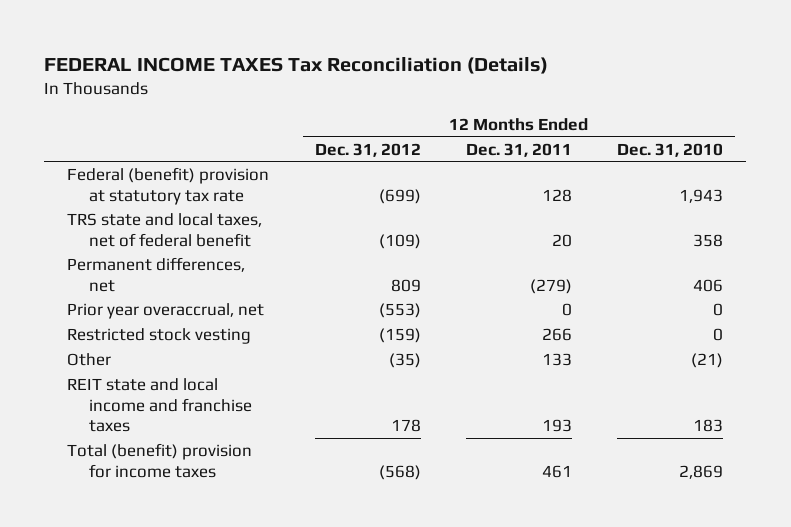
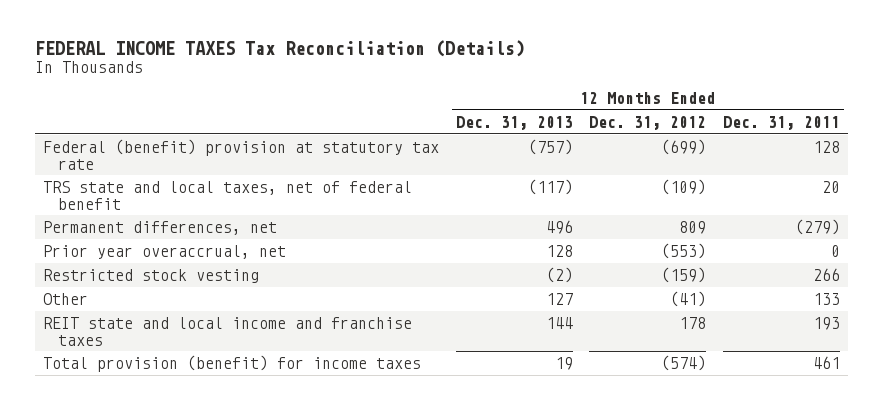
[617,142,724,157] Dec. 31, 2010 -> none
none -> [455,115,573,130] Dec. 31, 2013
[388,353,421,369] (35) -> [670,290,707,307] (41)
[67,443,253,478] Total (benefit) provision for income taxes -> [43,354,422,372] Total provision (benefit) for income taxes
[378,464,421,480] (568) -> [661,354,707,371] (574)

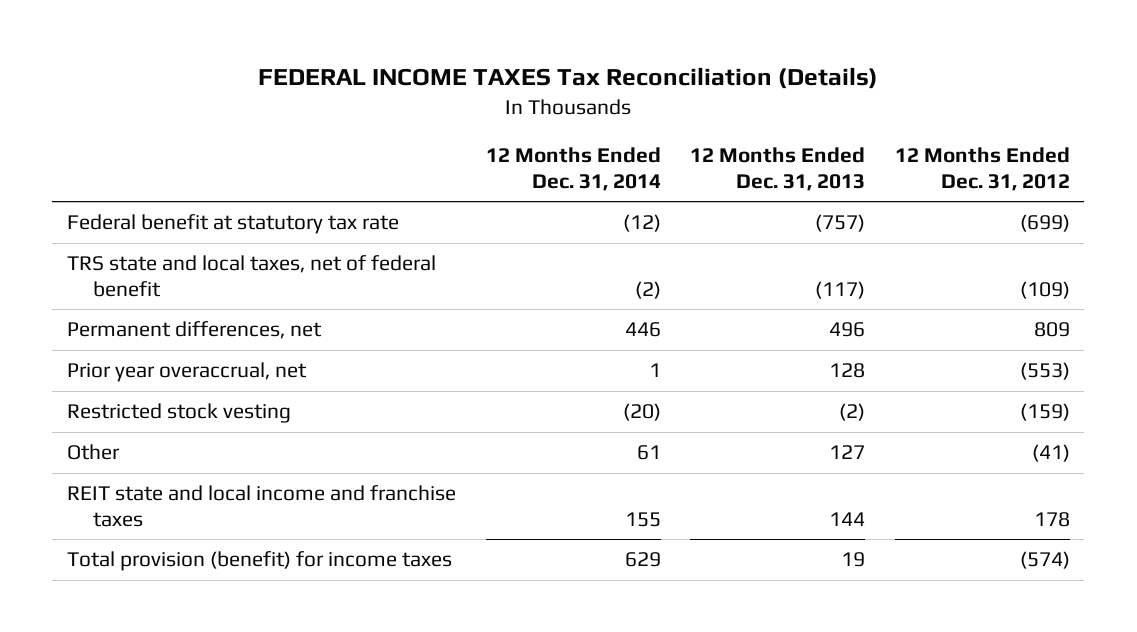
[722,115,840,130] Dec. 31, 2011 -> none
none -> [485,147,661,191] 12 Months Ended Dec. 31, 2014
[43,138,440,170] Federal (benefit) provision at statutory tax rate -> [67,214,400,235] Federal benefit at statutory tax rate

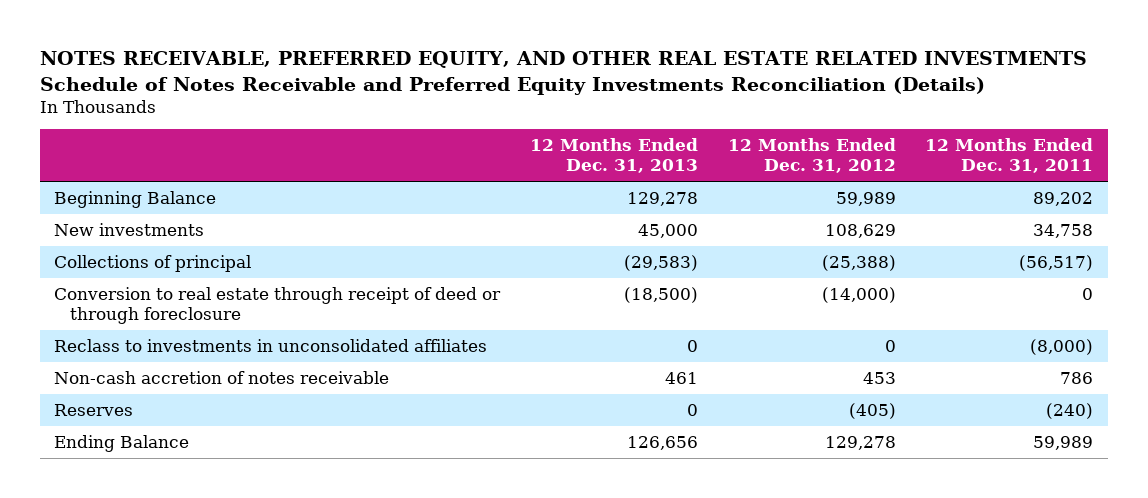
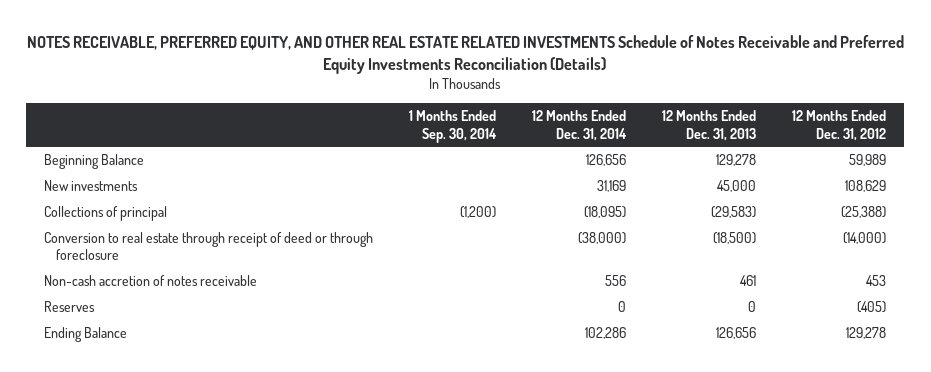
[925,137,1094,174] 12 Months Ended Dec. 31, 2011 -> none
none -> [409,110,498,143] 1 Months Ended Sep. 30, 2014
none -> [532,110,628,141] 12 Months Ended Dec. 31, 2014
[54,338,488,352] Reclass to investments in unconsolidated affiliates -> none

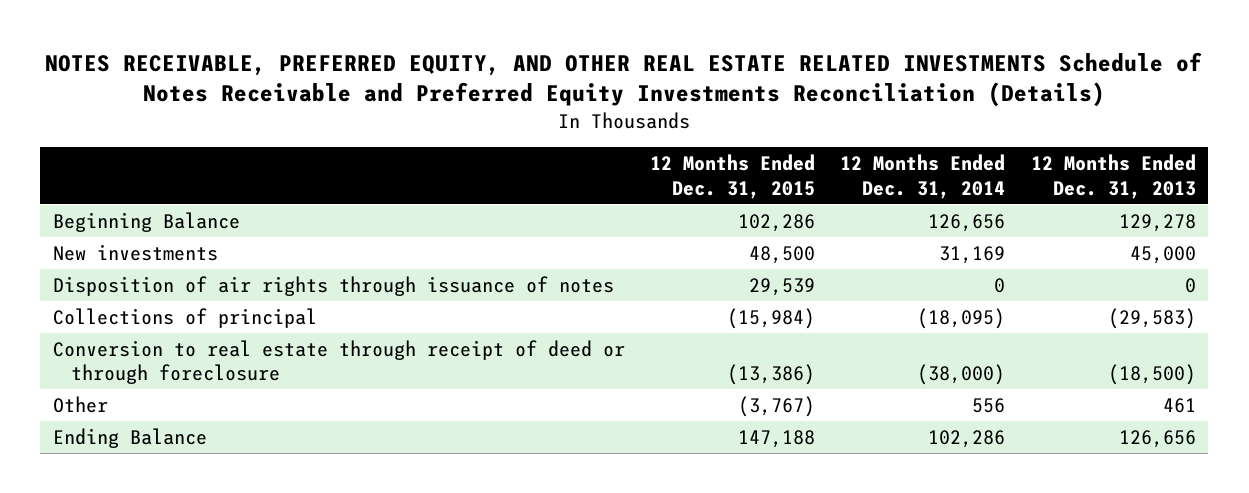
[409,110,498,143] 1 Months Ended Sep. 30, 2014 -> none
[792,110,887,141] 12 Months Ended Dec. 31, 2012 -> none
none -> [650,153,816,199] 12 Months Ended Dec. 31, 2015
none -> [53,275,615,296] Disposition of air rights through issuance of notes
[44,301,96,313] Reserves -> none
[44,275,258,287] Non-cash accretion of notes receivable -> [53,395,109,413] Other

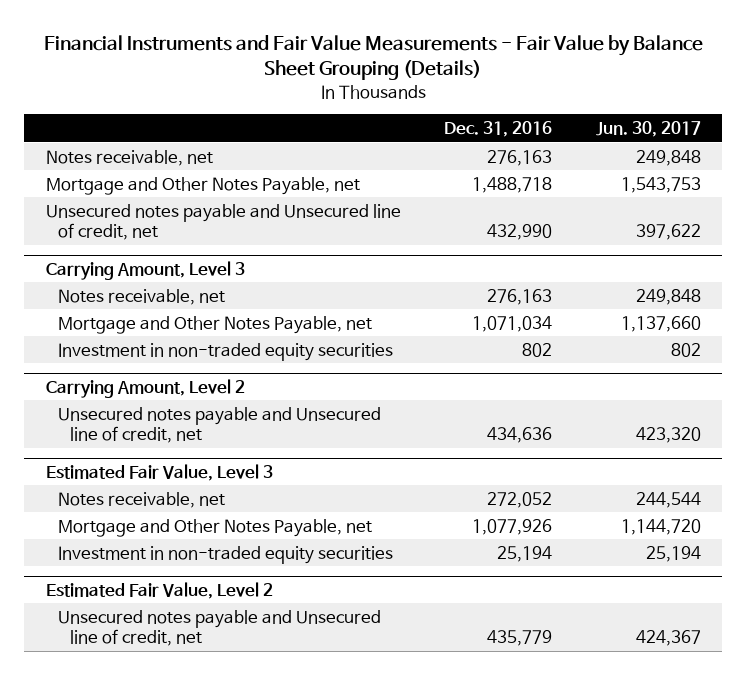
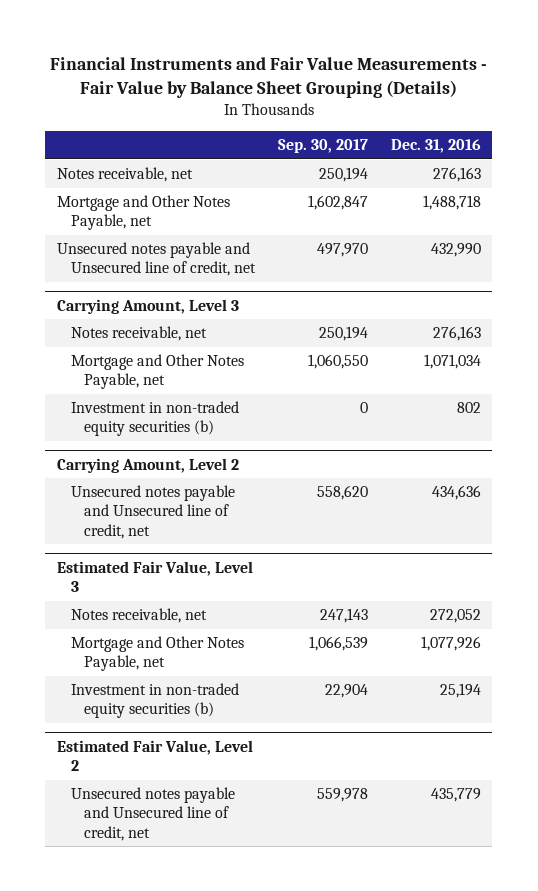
[595,120,701,137] Jun. 30, 2017 -> none
none -> [277,139,368,154] Sep. 30, 2017
[57,342,393,361] Investment in non-traded equity securities -> [70,401,239,437] Investment in non-traded equity securities (b)
[57,545,393,564] Investment in non-traded equity securities -> [70,683,239,719] Investment in non-traded equity securities (b)

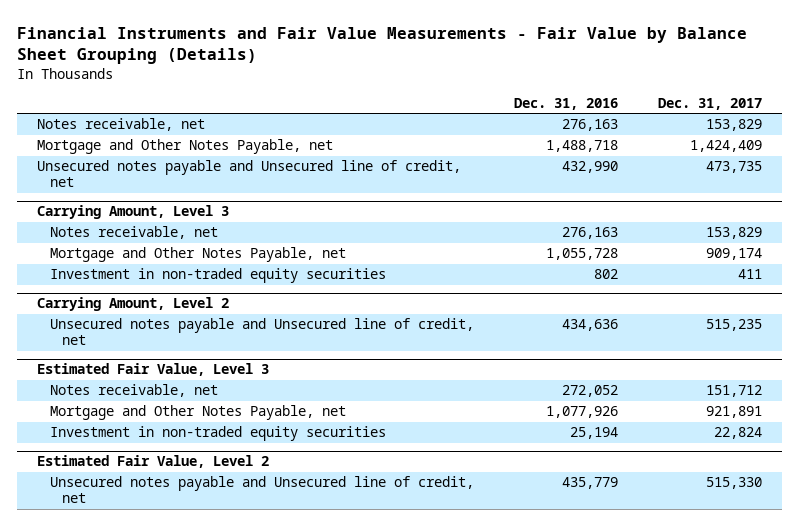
[277,139,368,154] Sep. 30, 2017 -> none
none -> [658,97,763,110] Dec. 31, 2017
[423,354,481,370] 1,071,034 -> [545,248,618,261] 1,055,728
[70,401,239,437] Investment in non-traded equity securities (b) -> [49,268,386,284] Investment in non-traded equity securities
[70,683,239,719] Investment in non-traded equity securities (b) -> [49,426,386,442] Investment in non-traded equity securities

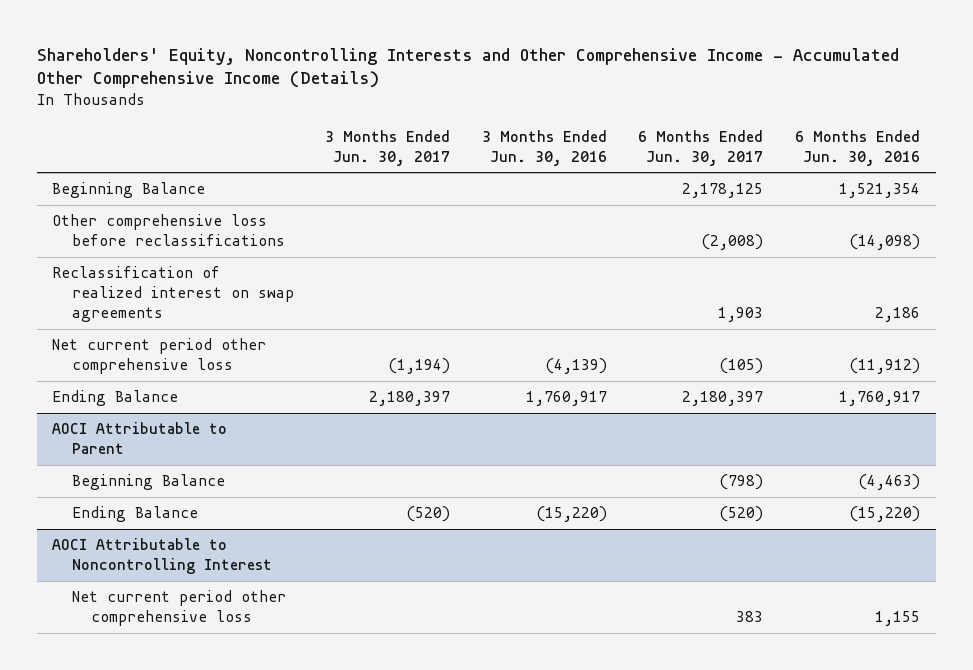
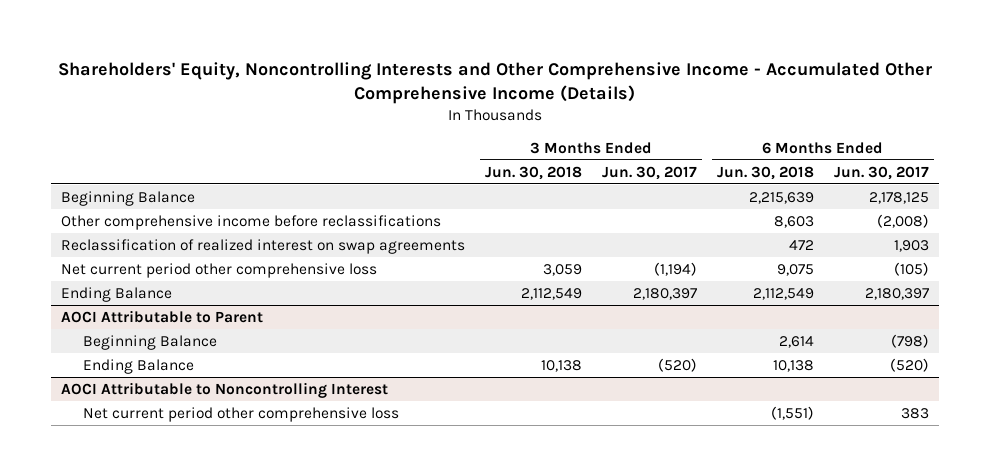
[481,129,607,166] 3 Months Ended Jun. 30, 2016 -> none
[795,129,921,166] 6 Months Ended Jun. 30, 2016 -> none
none -> [484,165,582,180] Jun. 30, 2018
none -> [717,165,815,180] Jun. 30, 2018
[52,214,285,247] Other comprehensive loss before reclassifications -> [60,214,441,230] Other comprehensive income before reclassifications

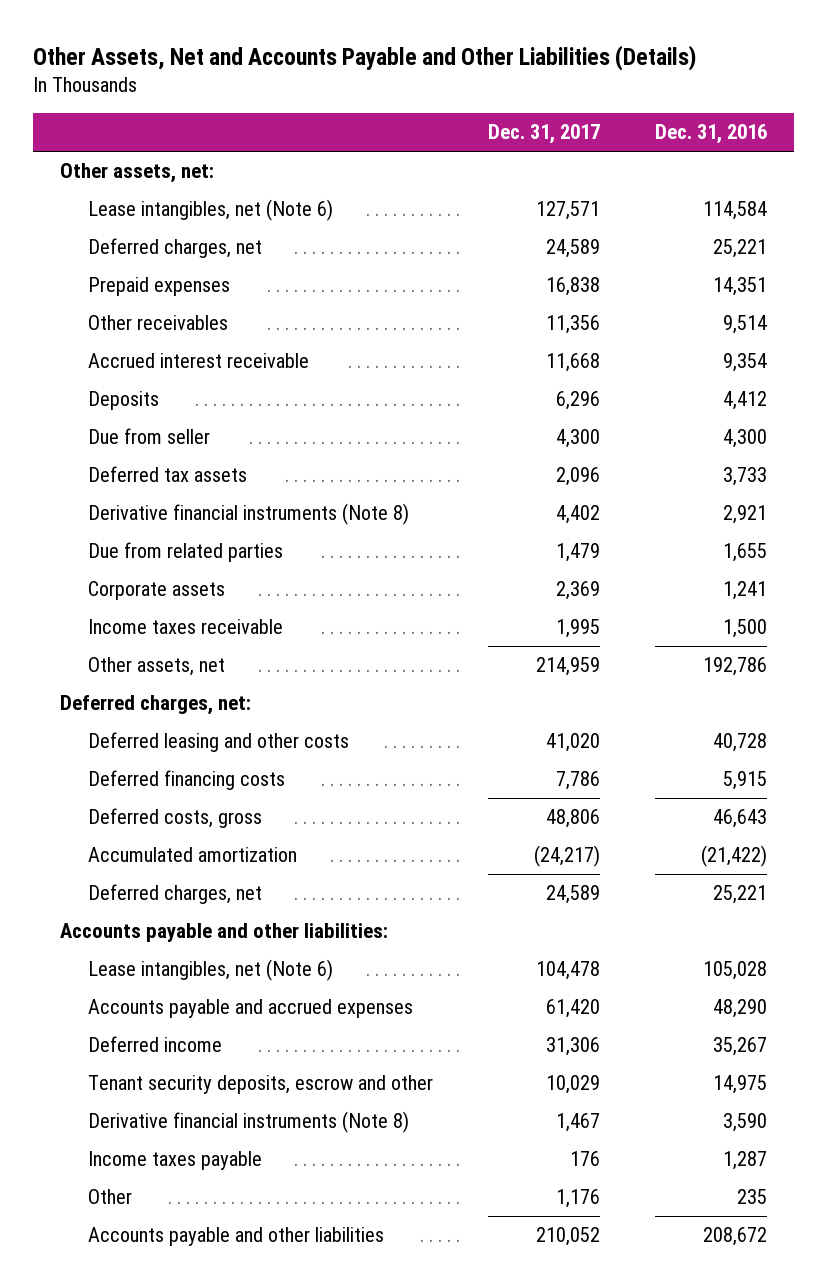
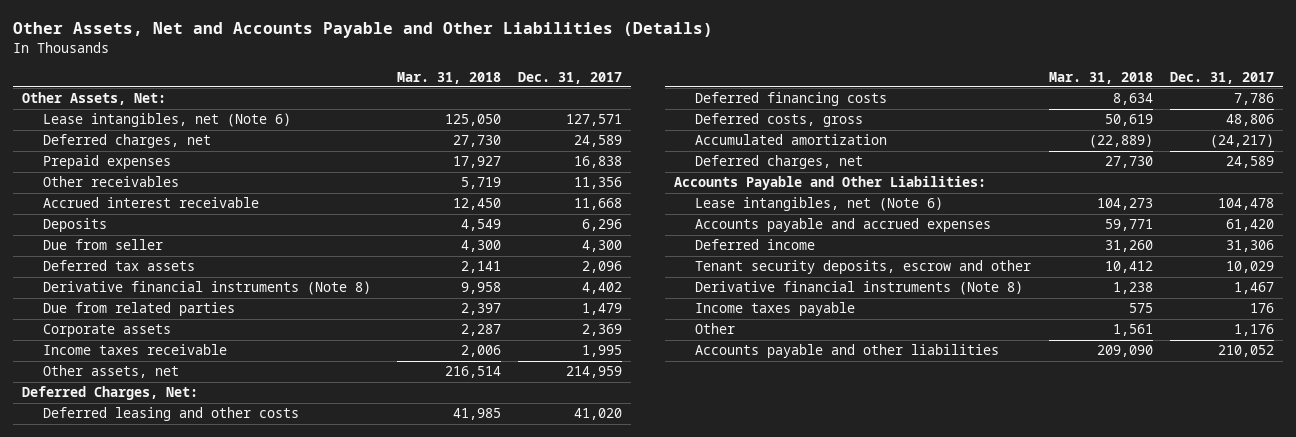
[654,124,767,145] Dec. 31, 2016 -> none
none -> [396,71,501,84] Mar. 31, 2018
[60,163,215,184] Other assets, net: -> [21,92,166,106] Other Assets, Net:
[60,695,252,716] Deferred charges, net: -> [21,386,198,401] Deferred Charges, Net:
[60,923,389,943] Accounts payable and other liabilities: -> [673,176,986,191] Accounts Payable and Other Liabilities:

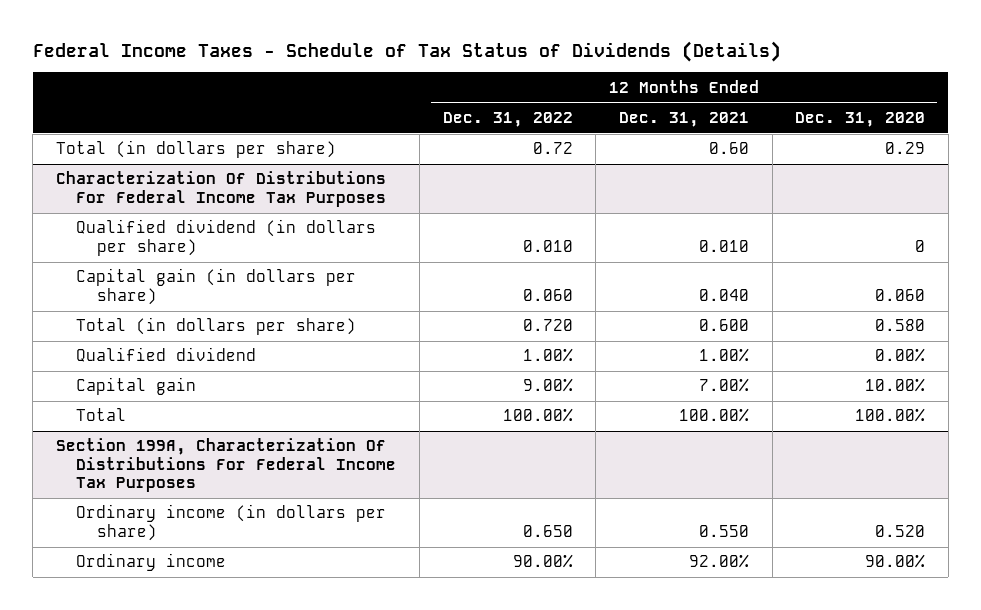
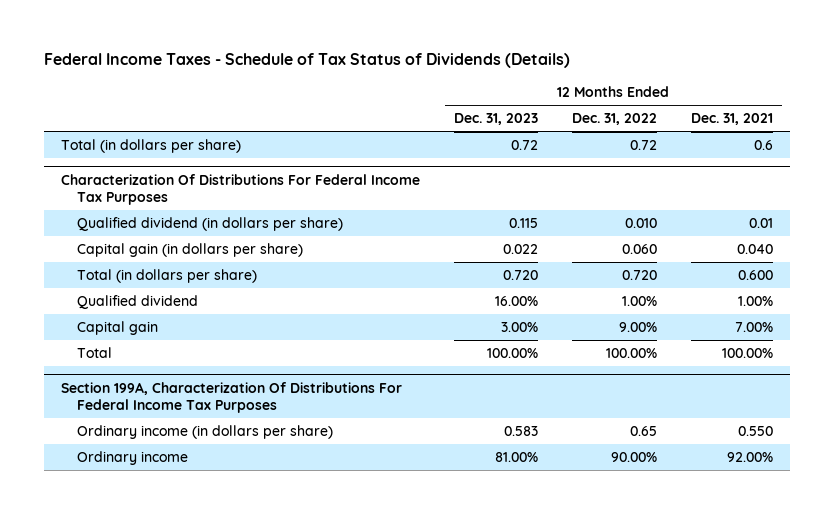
[795,111,926,127] Dec. 31, 2020 -> none
none -> [453,113,538,126] Dec. 31, 2023
[708,142,749,155] 0.60 -> [753,139,773,150] 0.6
[698,239,749,252] 0.010 -> [748,217,773,228] 0.01
[522,524,573,537] 0.650 -> [629,425,657,436] 0.65

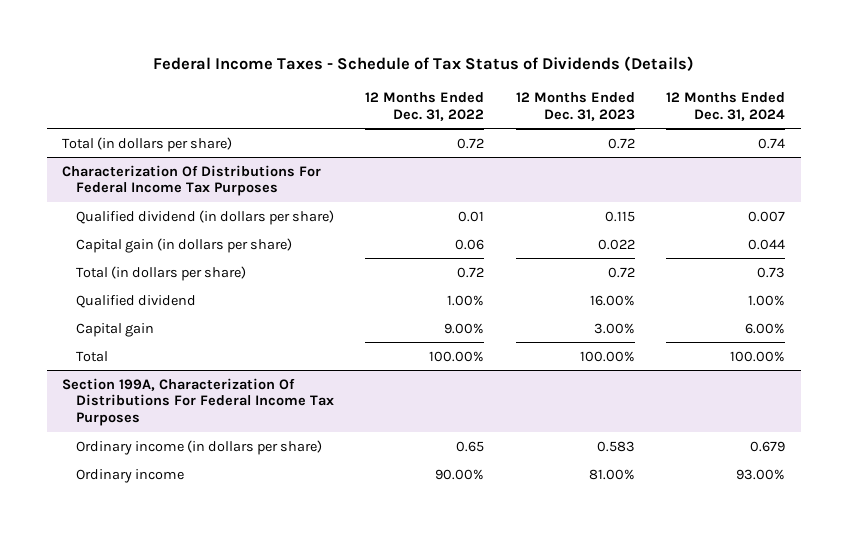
[690,113,773,126] Dec. 31, 2021 -> none
none -> [666,92,786,121] 12 Months Ended Dec. 31, 2024
[624,217,657,228] 0.010 -> [458,210,485,222] 0.01
[621,243,657,254] 0.060 -> [455,238,485,250] 0.06
[502,269,538,280] 0.720 -> [607,266,635,278] 0.72
[621,269,657,280] 0.720 -> [457,266,485,278] 0.72

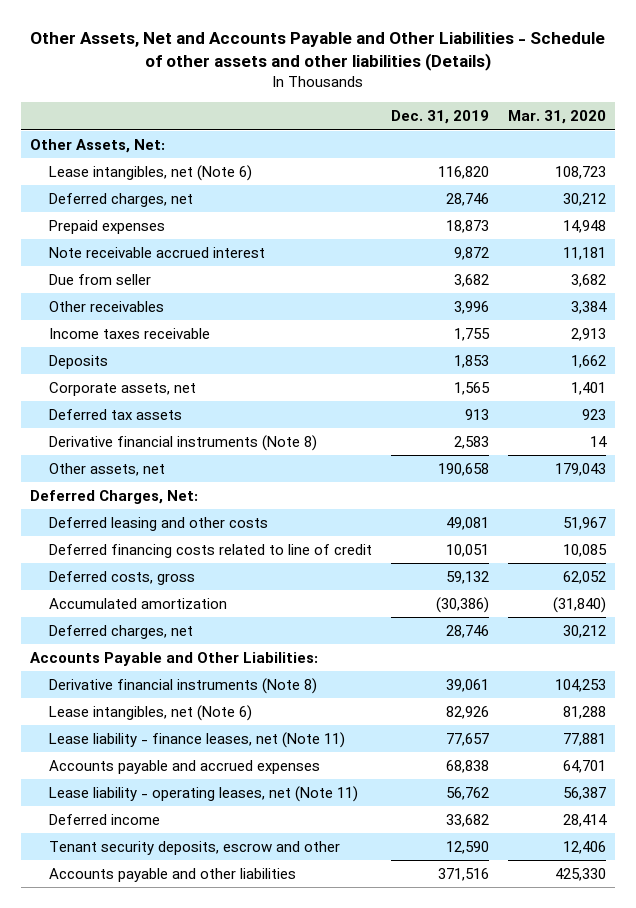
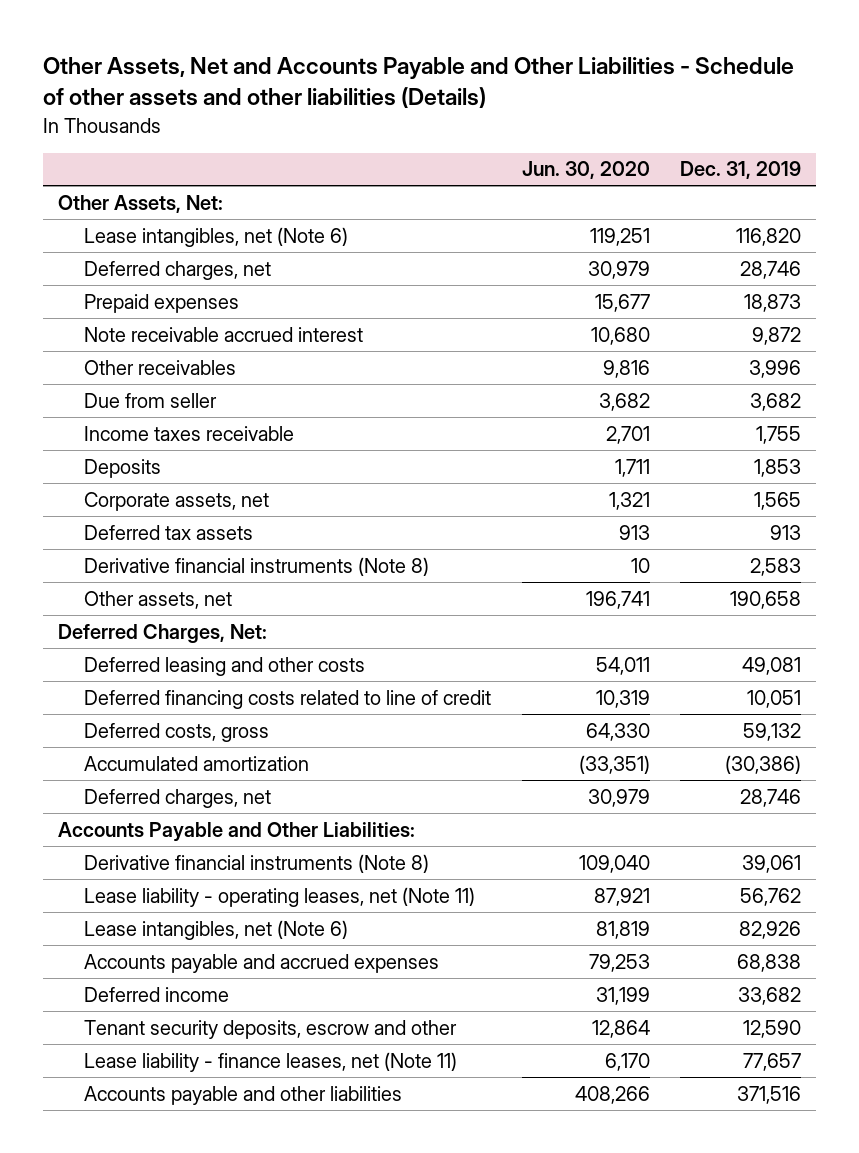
[507,110,606,125] Mar. 31, 2020 -> none
none -> [521,161,650,180] Jun. 30, 2020
[49,273,152,285] Due from seller -> [84,392,218,408] Due from seller
[49,785,359,802] Lease liability - operating leases, net (Note 11) -> [84,886,476,907] Lease liability - operating leases, net (Note 11)
[49,731,346,748] Lease liability - finance leases, net (Note 11) -> [84,1051,458,1072] Lease liability - finance leases, net (Note 11)

